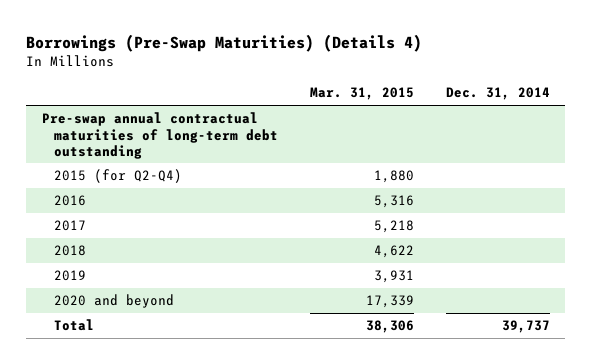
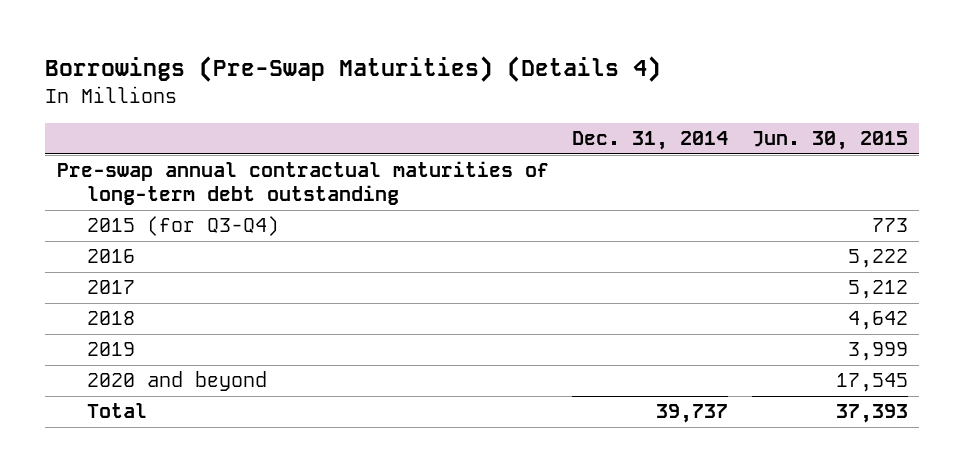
[310,87,415,101] Mar. 31, 2015 -> none
none -> [751,131,908,151] Jun. 30, 2015
[54,169,183,184] 2015 (for Q2-Q4) -> [87,216,280,237] 2015 (for Q3-Q4)

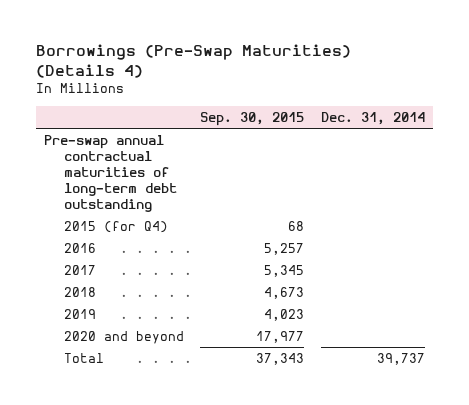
[751,131,908,151] Jun. 30, 2015 -> none
none -> [200,111,305,126] Sep. 30, 2015
[87,216,280,237] 2015 (for Q3-Q4) -> [63,221,168,234] 2015 (for Q4)

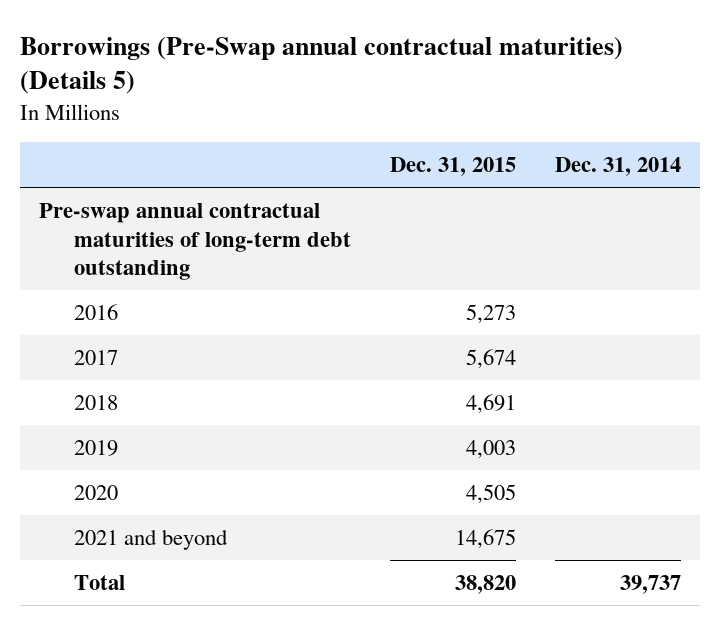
[36,43,352,78] Borrowings (Pre-Swap Maturities) (Details 4) -> [19,36,623,95] Borrowings (Pre-Swap annual contractual maturities) (Details 5)
[200,111,305,126] Sep. 30, 2015 -> none
none -> [390,157,517,177] Dec. 31, 2015
[63,221,168,234] 2015 (for Q4) -> none
none -> [74,485,119,501] 2020
[63,331,184,345] 2020 and beyond -> [74,529,229,551] 2021 and beyond

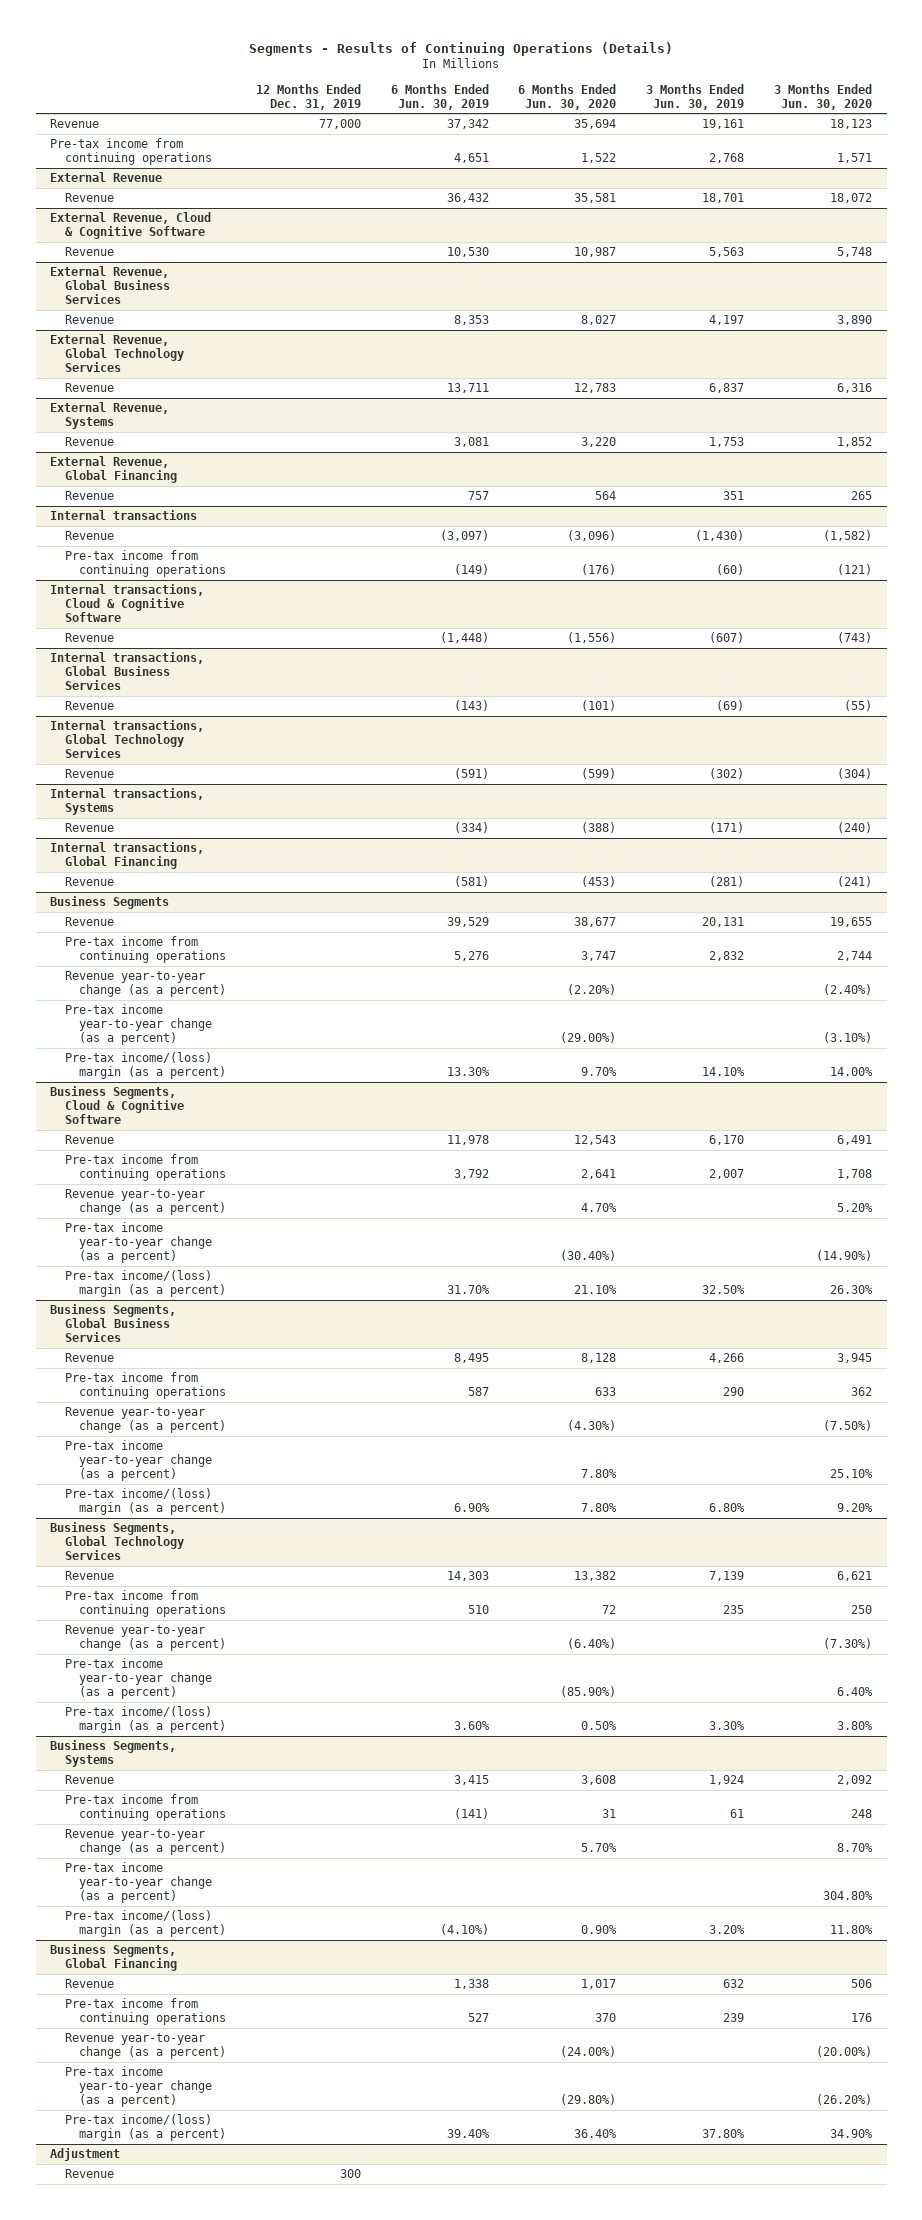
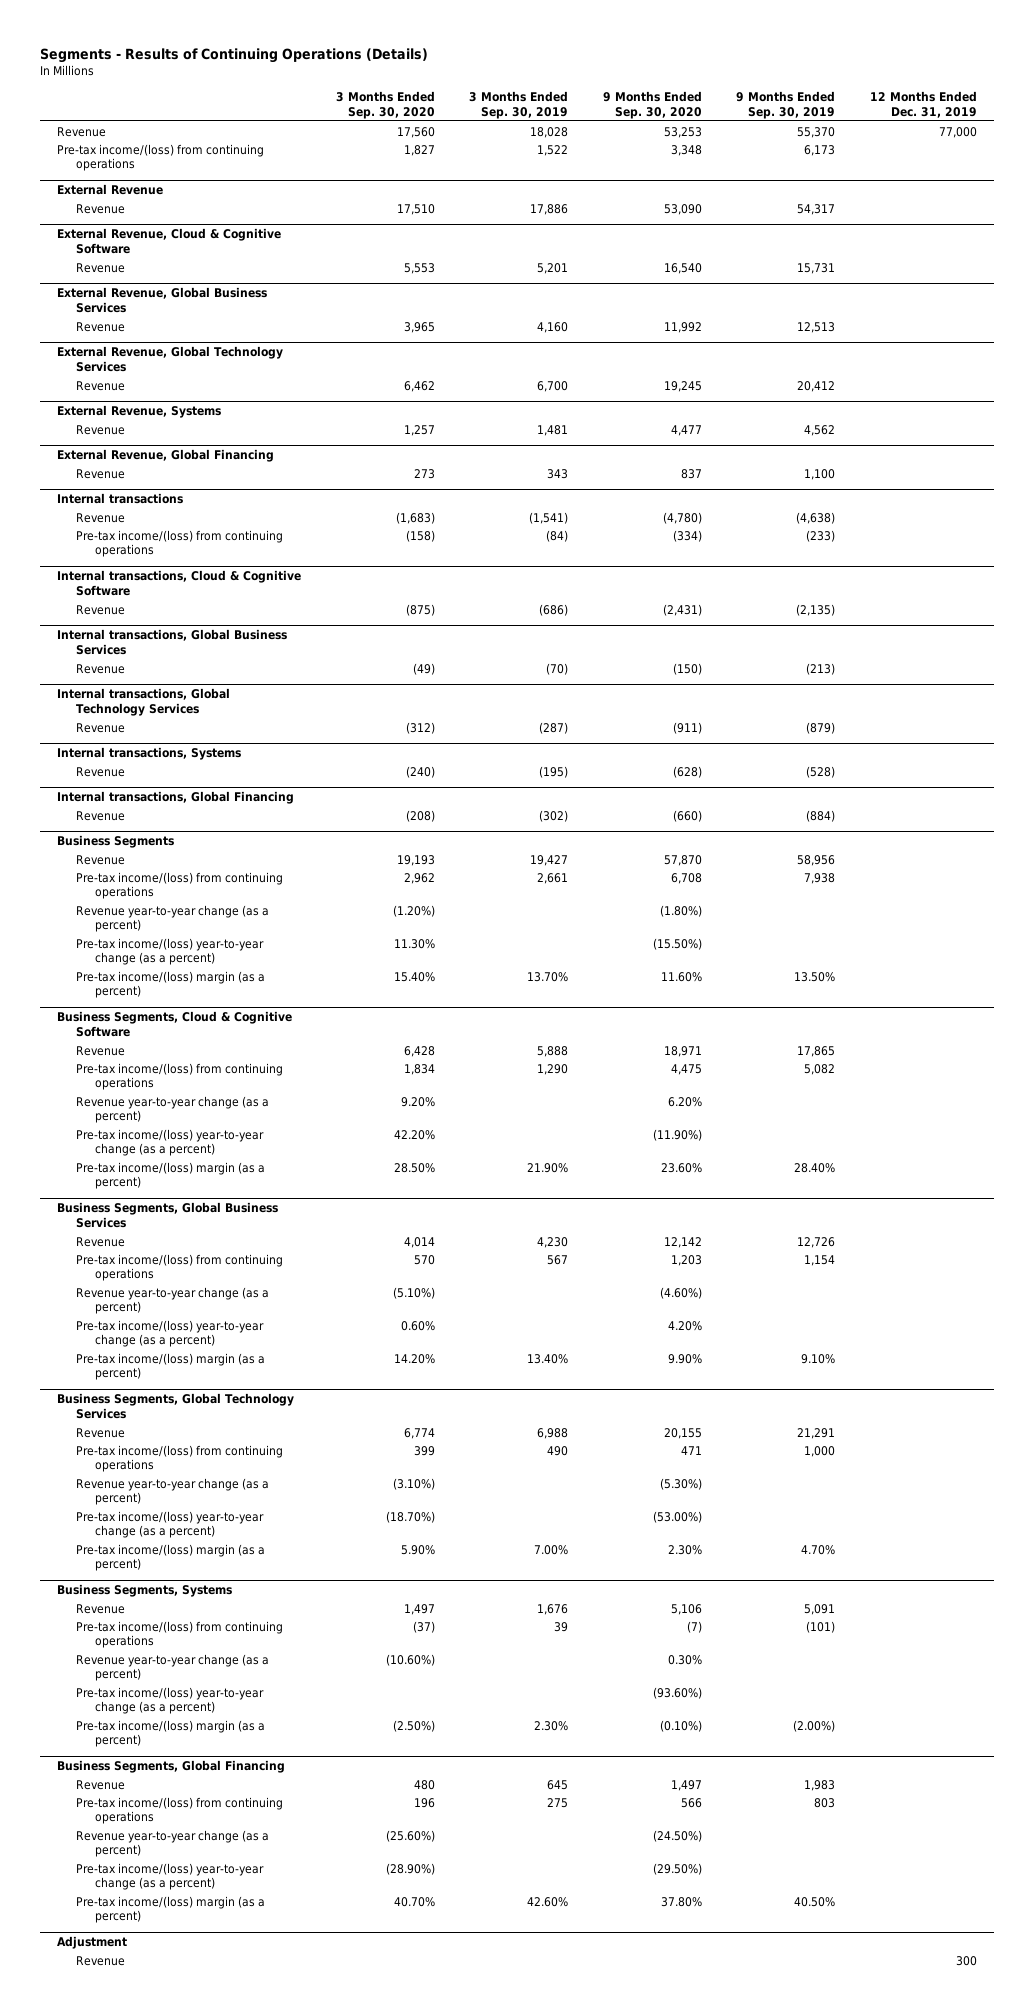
[390,83,489,110] 6 Months Ended Jun. 30, 2019 -> none
[518,83,617,110] 6 Months Ended Jun. 30, 2020 -> none
[645,83,744,110] 3 Months Ended Jun. 30, 2019 -> none
[773,83,872,110] 3 Months Ended Jun. 30, 2020 -> none
none -> [335,90,435,119] 3 Months Ended Sep. 30, 2020
none -> [469,90,569,119] 3 Months Ended Sep. 30, 2019
none -> [602,90,702,119] 9 Months Ended Sep. 30, 2020
none -> [736,90,836,119] 9 Months Ended Sep. 30, 2019
[50,138,212,165] Pre-tax income from continuing operations -> [57,143,265,172] Pre-tax income/(loss) from continuing operations
[64,550,227,577] Pre-tax income from continuing operations -> [76,529,284,558] Pre-tax income/(loss) from continuing operations
[64,936,227,963] Pre-tax income from continuing operations -> [76,871,284,900] Pre-tax income/(loss) from continuing operations
[64,1004,213,1045] Pre-tax income year-to-year change (as a percent) -> [76,937,265,966] Pre-tax income/(loss) year-to-year change (as a percent)
[64,1154,227,1181] Pre-tax income from continuing operations -> [76,1062,284,1091] Pre-tax income/(loss) from continuing operations
[64,1222,213,1263] Pre-tax income year-to-year change (as a percent) -> [76,1128,265,1157] Pre-tax income/(loss) year-to-year change (as a percent)
[64,1372,227,1399] Pre-tax income from continuing operations -> [76,1253,284,1282] Pre-tax income/(loss) from continuing operations
[64,1440,213,1481] Pre-tax income year-to-year change (as a percent) -> [76,1319,265,1348] Pre-tax income/(loss) year-to-year change (as a percent)
[64,1590,227,1617] Pre-tax income from continuing operations -> [76,1444,284,1473] Pre-tax income/(loss) from continuing operations
[64,1658,213,1699] Pre-tax income year-to-year change (as a percent) -> [76,1510,265,1539] Pre-tax income/(loss) year-to-year change (as a percent)
[64,1794,227,1821] Pre-tax income from continuing operations -> [76,1620,284,1649] Pre-tax income/(loss) from continuing operations
[64,1862,213,1903] Pre-tax income year-to-year change (as a percent) -> [76,1686,265,1715] Pre-tax income/(loss) year-to-year change (as a percent)
[64,1998,227,2025] Pre-tax income from continuing operations -> [76,1796,284,1825] Pre-tax income/(loss) from continuing operations
[64,2066,213,2107] Pre-tax income year-to-year change (as a percent) -> [76,1862,265,1891] Pre-tax income/(loss) year-to-year change (as a percent)

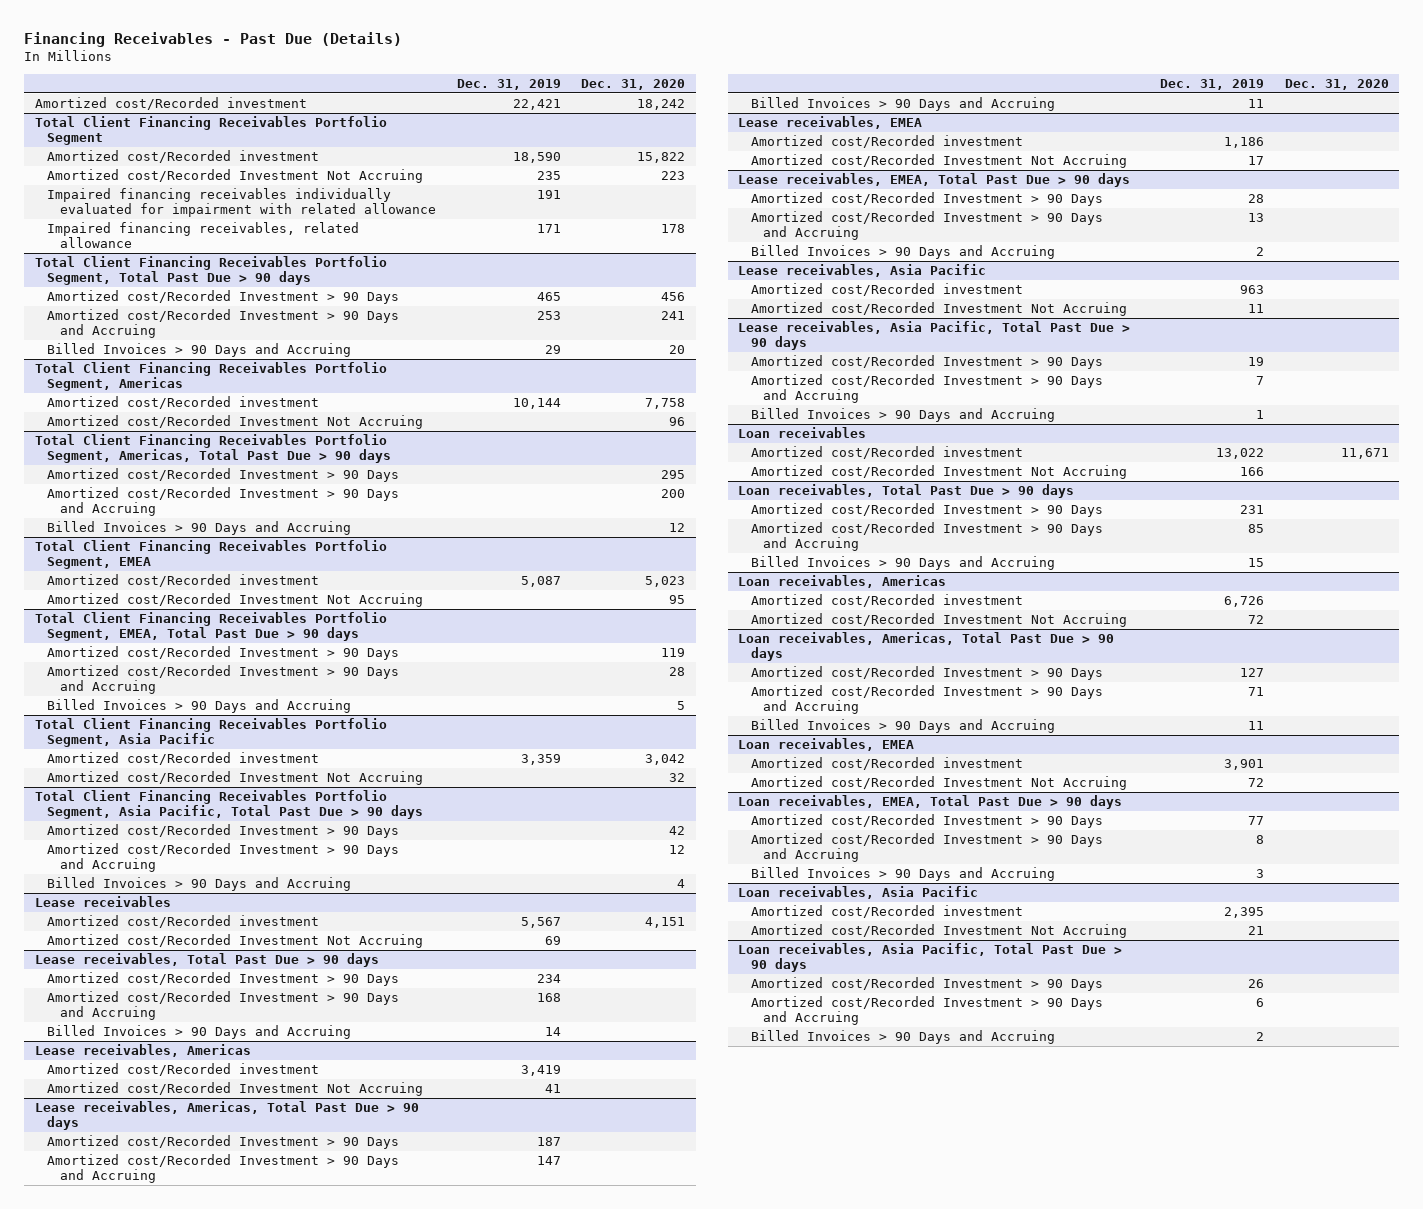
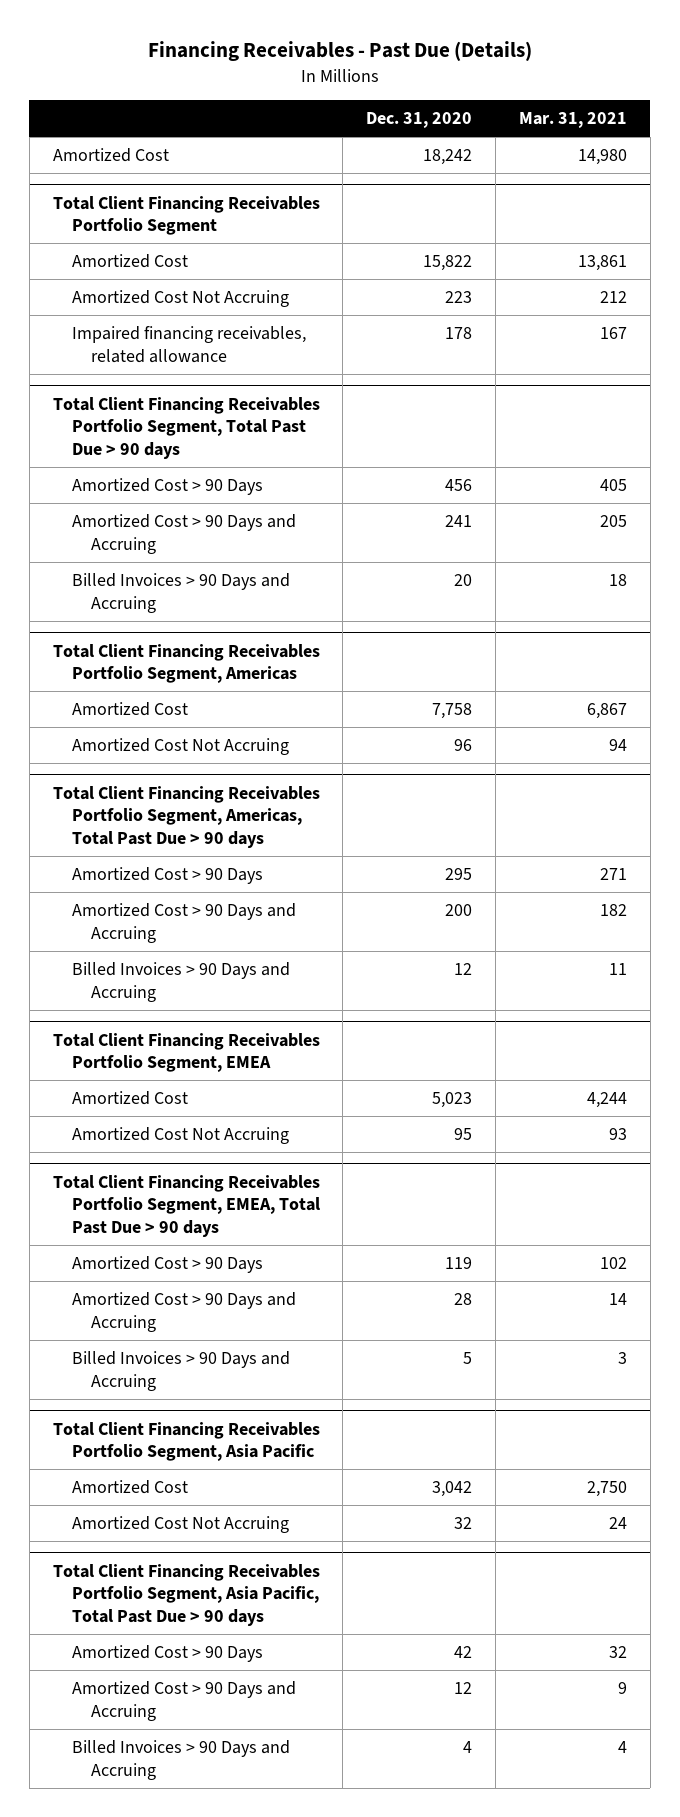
[456,79,561,91] Dec. 31, 2019 -> none
none -> [518,112,627,129] Mar. 31, 2021
[34,97,307,111] Amortized cost/Recorded investment -> [52,148,169,163] Amortized Cost
[47,188,436,218] Impaired financing receivables individually evaluated for impairment with related allowance -> none
[47,150,320,164] Amortized cost/Recorded investment -> [71,254,188,269] Amortized Cost
[47,169,424,184] Amortized cost/Recorded Investment Not Accruing -> [71,290,289,308] Amortized Cost Not Accruing
[47,290,400,305] Amortized cost/Recorded Investment > 90 Days -> [71,478,263,496] Amortized Cost > 90 Days
[47,309,400,339] Amortized cost/Recorded Investment > 90 Days and Accruing -> [71,514,296,554] Amortized Cost > 90 Days and Accruing
[47,396,320,410] Amortized cost/Recorded investment -> [71,702,188,717] Amortized Cost
[47,415,424,430] Amortized cost/Recorded Investment Not Accruing -> [71,738,289,756] Amortized Cost Not Accruing
[47,468,400,483] Amortized cost/Recorded Investment > 90 Days -> [71,867,263,885] Amortized Cost > 90 Days
[47,487,400,517] Amortized cost/Recorded Investment > 90 Days and Accruing -> [71,903,296,943] Amortized Cost > 90 Days and Accruing
[47,574,320,588] Amortized cost/Recorded investment -> [71,1091,188,1106] Amortized Cost
[47,593,424,608] Amortized cost/Recorded Investment Not Accruing -> [71,1127,289,1145] Amortized Cost Not Accruing
[47,646,400,661] Amortized cost/Recorded Investment > 90 Days -> [71,1256,263,1274] Amortized Cost > 90 Days
[47,665,400,695] Amortized cost/Recorded Investment > 90 Days and Accruing -> [71,1292,296,1332] Amortized Cost > 90 Days and Accruing
[47,752,320,766] Amortized cost/Recorded investment -> [71,1480,188,1495] Amortized Cost
[47,771,424,786] Amortized cost/Recorded Investment Not Accruing -> [71,1516,289,1534] Amortized Cost Not Accruing
[47,824,400,839] Amortized cost/Recorded Investment > 90 Days -> [71,1645,263,1663] Amortized Cost > 90 Days
[47,843,400,873] Amortized cost/Recorded Investment > 90 Days and Accruing -> [71,1681,296,1721] Amortized Cost > 90 Days and Accruing
[34,896,171,908] Lease receivables -> none
[47,915,320,929] Amortized cost/Recorded investment -> none
[47,934,424,949] Amortized cost/Recorded Investment Not Accruing -> none
[34,953,379,968] Lease receivables, Total Past Due > 90 days -> none
[47,972,400,987] Amortized cost/Recorded Investment > 90 Days -> none
[47,991,400,1021] Amortized cost/Recorded Investment > 90 Days and Accruing -> none
[47,1025,352,1040] Billed Invoices > 90 Days and Accruing -> none
[34,1044,251,1058] Lease receivables, Americas -> none
[47,1063,320,1077] Amortized cost/Recorded investment -> none
[47,1082,424,1097] Amortized cost/Recorded Investment Not Accruing -> none
[34,1101,419,1131] Lease receivables, Americas, Total Past Due > 90 days -> none
[47,1135,400,1150] Amortized cost/Recorded Investment > 90 Days -> none
[47,1154,400,1184] Amortized cost/Recorded Investment > 90 Days and Accruing -> none
[750,97,1055,112] Billed Invoices > 90 Days and Accruing -> none
[738,116,923,130] Lease receivables, EMEA -> none
[750,135,1023,149] Amortized cost/Recorded investment -> none
[750,154,1127,169] Amortized cost/Recorded Investment Not Accruing -> none
[738,173,1131,188] Lease receivables, EMEA, Total Past Due > 90 days -> none
[750,192,1103,207] Amortized cost/Recorded Investment > 90 Days -> none
[750,211,1103,241] Amortized cost/Recorded Investment > 90 Days and Accruing -> none
[750,245,1055,260] Billed Invoices > 90 Days and Accruing -> none
[738,264,987,278] Lease receivables, Asia Pacific -> none
[750,283,1023,297] Amortized cost/Recorded investment -> none
[750,302,1127,317] Amortized cost/Recorded Investment Not Accruing -> none
[738,321,1131,351] Lease receivables, Asia Pacific, Total Past Due > 90 days -> none
[750,355,1103,370] Amortized cost/Recorded Investment > 90 Days -> none
[750,374,1103,404] Amortized cost/Recorded Investment > 90 Days and Accruing -> none
[750,408,1055,423] Billed Invoices > 90 Days and Accruing -> none
[738,427,867,439] Loan receivables -> none
[750,446,1023,460] Amortized cost/Recorded investment -> none
[750,465,1127,480] Amortized cost/Recorded Investment Not Accruing -> none
[738,484,1075,499] Loan receivables, Total Past Due > 90 days -> none
[750,503,1103,518] Amortized cost/Recorded Investment > 90 Days -> none
[750,522,1103,552] Amortized cost/Recorded Investment > 90 Days and Accruing -> none
[750,556,1055,571] Billed Invoices > 90 Days and Accruing -> none
[738,575,947,589] Loan receivables, Americas -> none
[750,594,1023,608] Amortized cost/Recorded investment -> none
[750,613,1127,628] Amortized cost/Recorded Investment Not Accruing -> none
[738,632,1115,662] Loan receivables, Americas, Total Past Due > 90 days -> none
[750,666,1103,681] Amortized cost/Recorded Investment > 90 Days -> none
[750,685,1103,715] Amortized cost/Recorded Investment > 90 Days and Accruing -> none
[750,719,1055,734] Billed Invoices > 90 Days and Accruing -> none
[738,738,915,752] Loan receivables, EMEA -> none
[750,757,1023,771] Amortized cost/Recorded investment -> none
[750,776,1127,791] Amortized cost/Recorded Investment Not Accruing -> none
[738,795,1123,810] Loan receivables, EMEA, Total Past Due > 90 days -> none
[750,814,1103,829] Amortized cost/Recorded Investment > 90 Days -> none
[750,833,1103,863] Amortized cost/Recorded Investment > 90 Days and Accruing -> none
[750,867,1055,882] Billed Invoices > 90 Days and Accruing -> none
[738,886,979,900] Loan receivables, Asia Pacific -> none
[750,905,1023,919] Amortized cost/Recorded investment -> none
[750,924,1127,939] Amortized cost/Recorded Investment Not Accruing -> none
[738,943,1123,973] Loan receivables, Asia Pacific, Total Past Due > 90 days -> none
[750,977,1103,992] Amortized cost/Recorded Investment > 90 Days -> none
[750,996,1103,1026] Amortized cost/Recorded Investment > 90 Days and Accruing -> none
[750,1030,1055,1045] Billed Invoices > 90 Days and Accruing -> none

